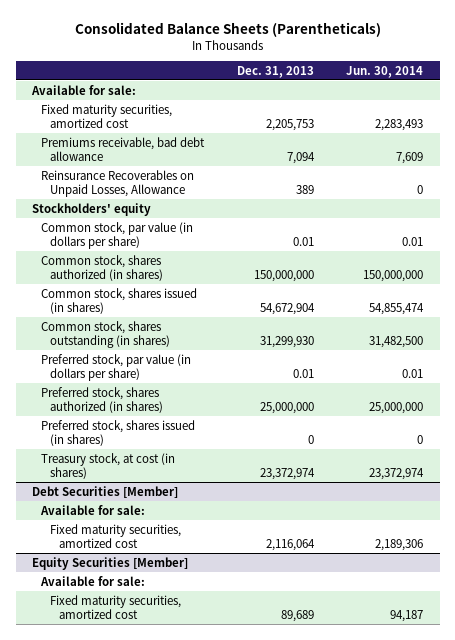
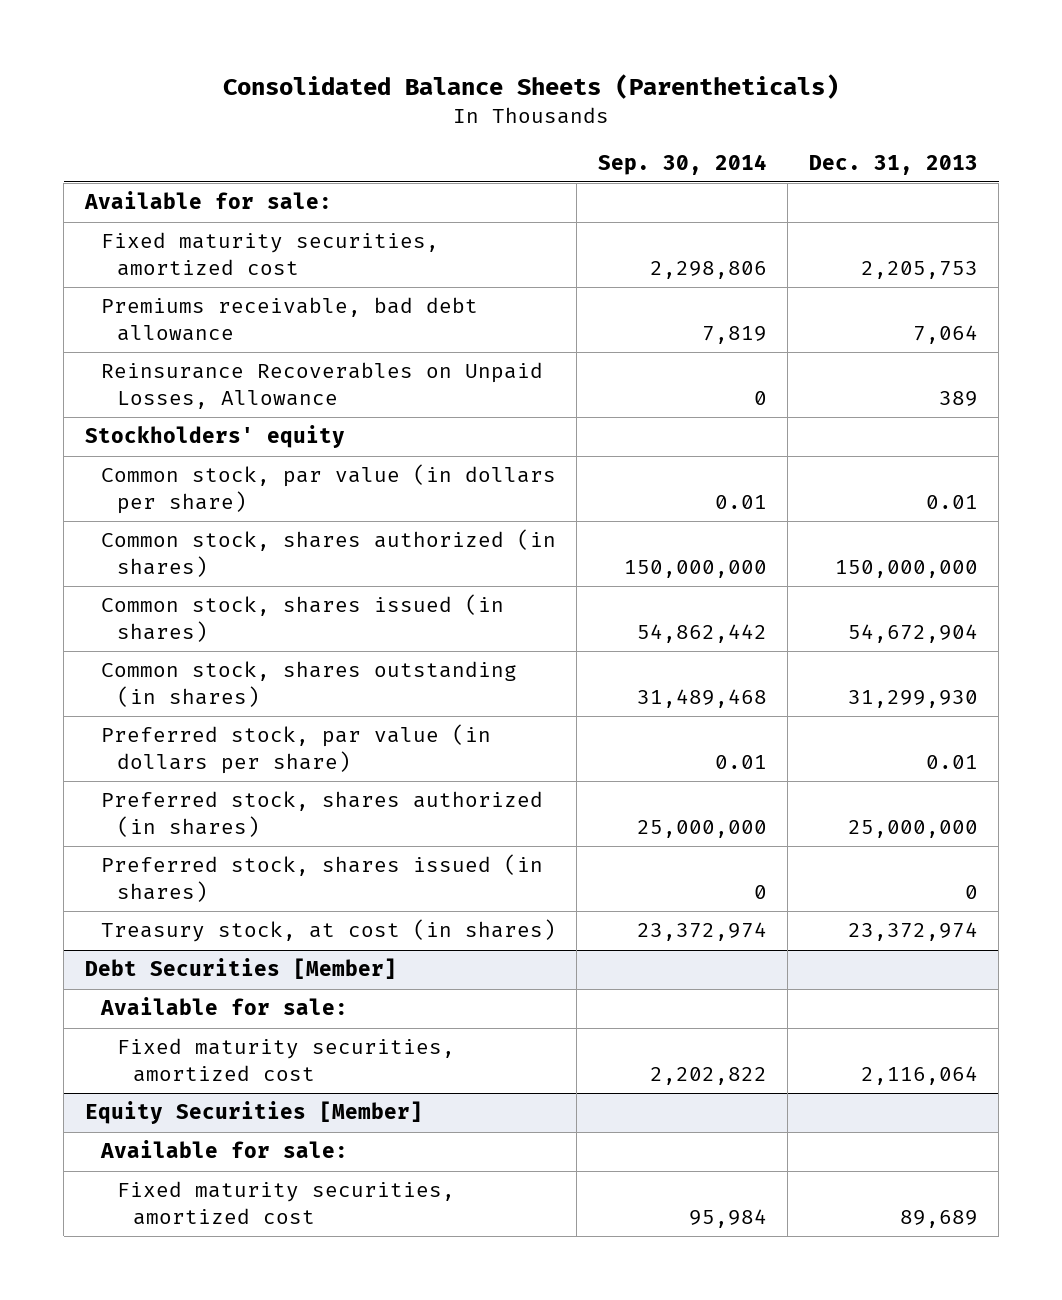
[346,65,424,78] Jun. 30, 2014 -> none
none -> [597,153,767,175] Sep. 30, 2014
[286,151,315,164] 7,094 -> [912,324,978,344] 7,064

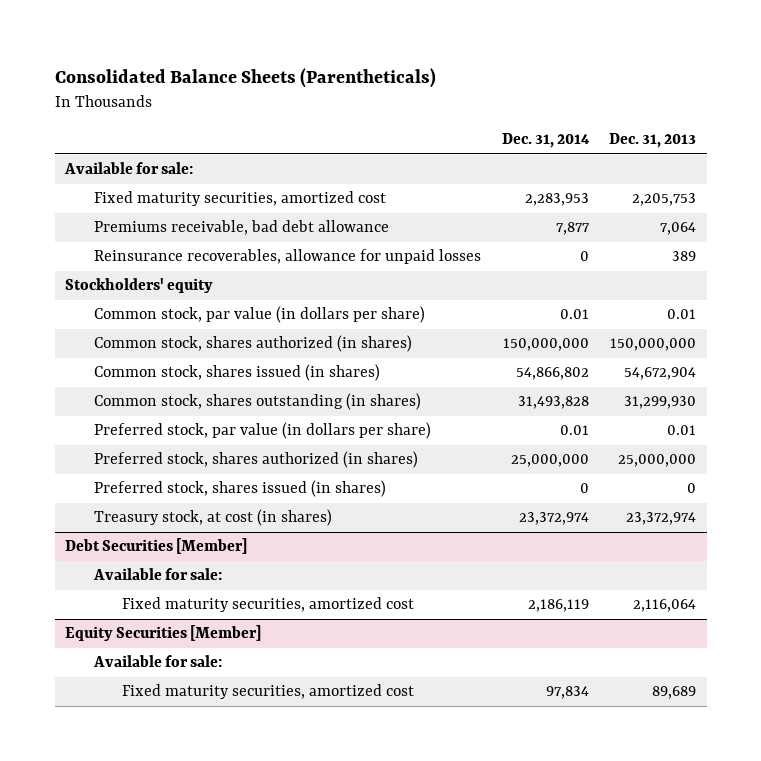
[597,153,767,175] Sep. 30, 2014 -> none
none -> [501,133,590,149] Dec. 31, 2014
[100,362,543,409] Reinsurance Recoverables on Unpaid Losses, Allowance -> [93,249,481,265] Reinsurance recoverables, allowance for unpaid losses

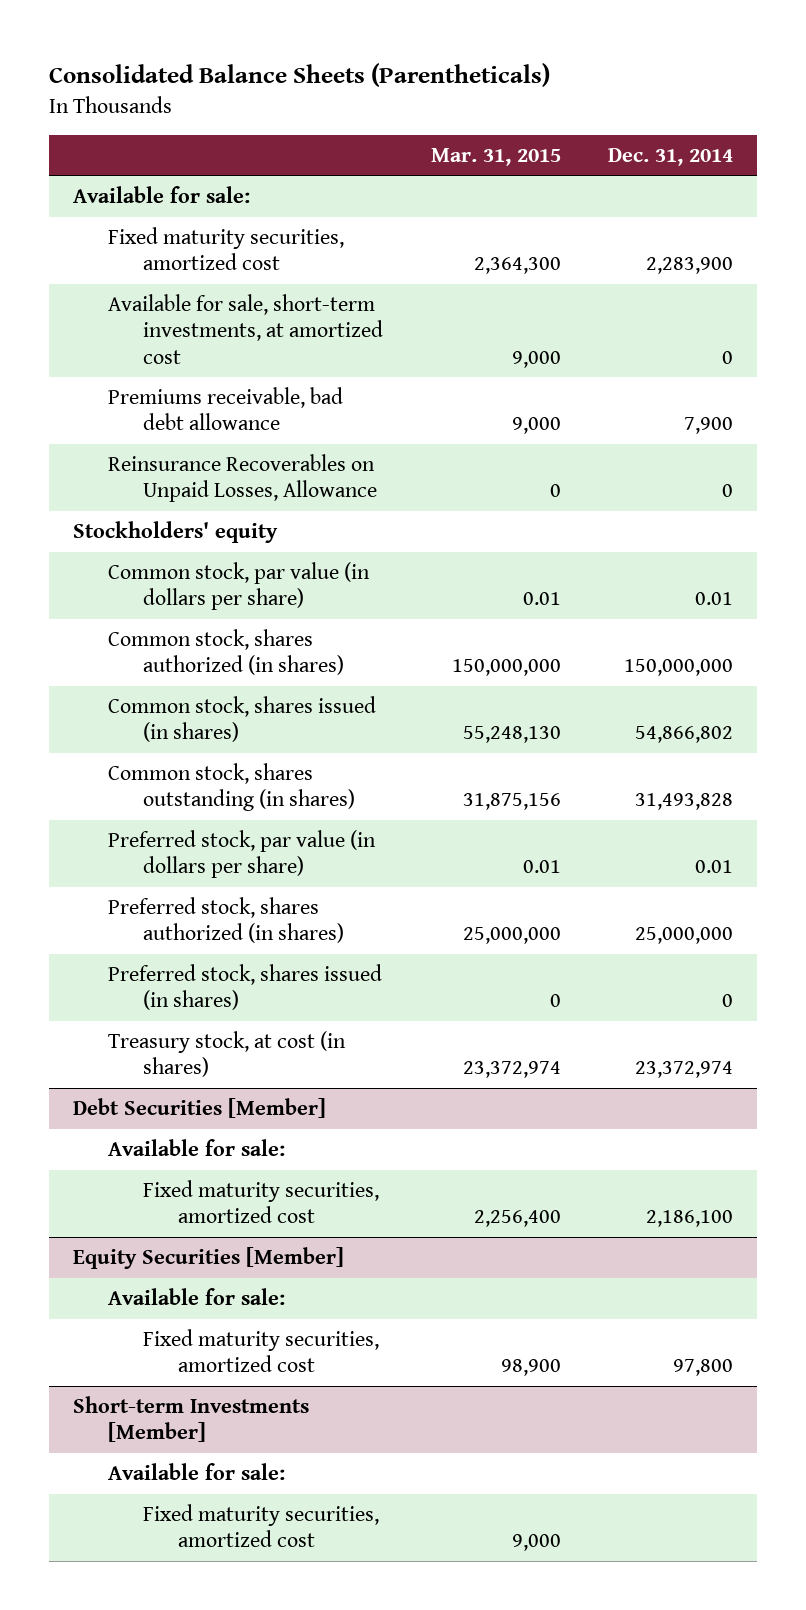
[609,133,697,149] Dec. 31, 2013 -> none
none -> [430,147,561,166] Mar. 31, 2015
[524,193,589,207] 2,283,953 -> [646,257,734,275] 2,283,900
none -> [107,294,383,364] Available for sale, short-term investments, at amortized cost
[555,222,590,236] 7,877 -> [684,417,734,435] 7,900
[93,249,481,265] Reinsurance recoverables, allowance for unpaid losses -> [107,454,377,503] Reinsurance Recoverables on Unpaid Losses, Allowance
[527,599,589,613] 2,186,119 -> [646,1210,734,1228] 2,186,100
[545,686,589,700] 97,834 -> [673,1359,734,1377] 97,800
none -> [73,1396,310,1443] Short-term Investments [Member]
none -> [107,1463,285,1481] Available for sale:
none -> [142,1504,379,1548] Fixed maturity securities, amortized cost

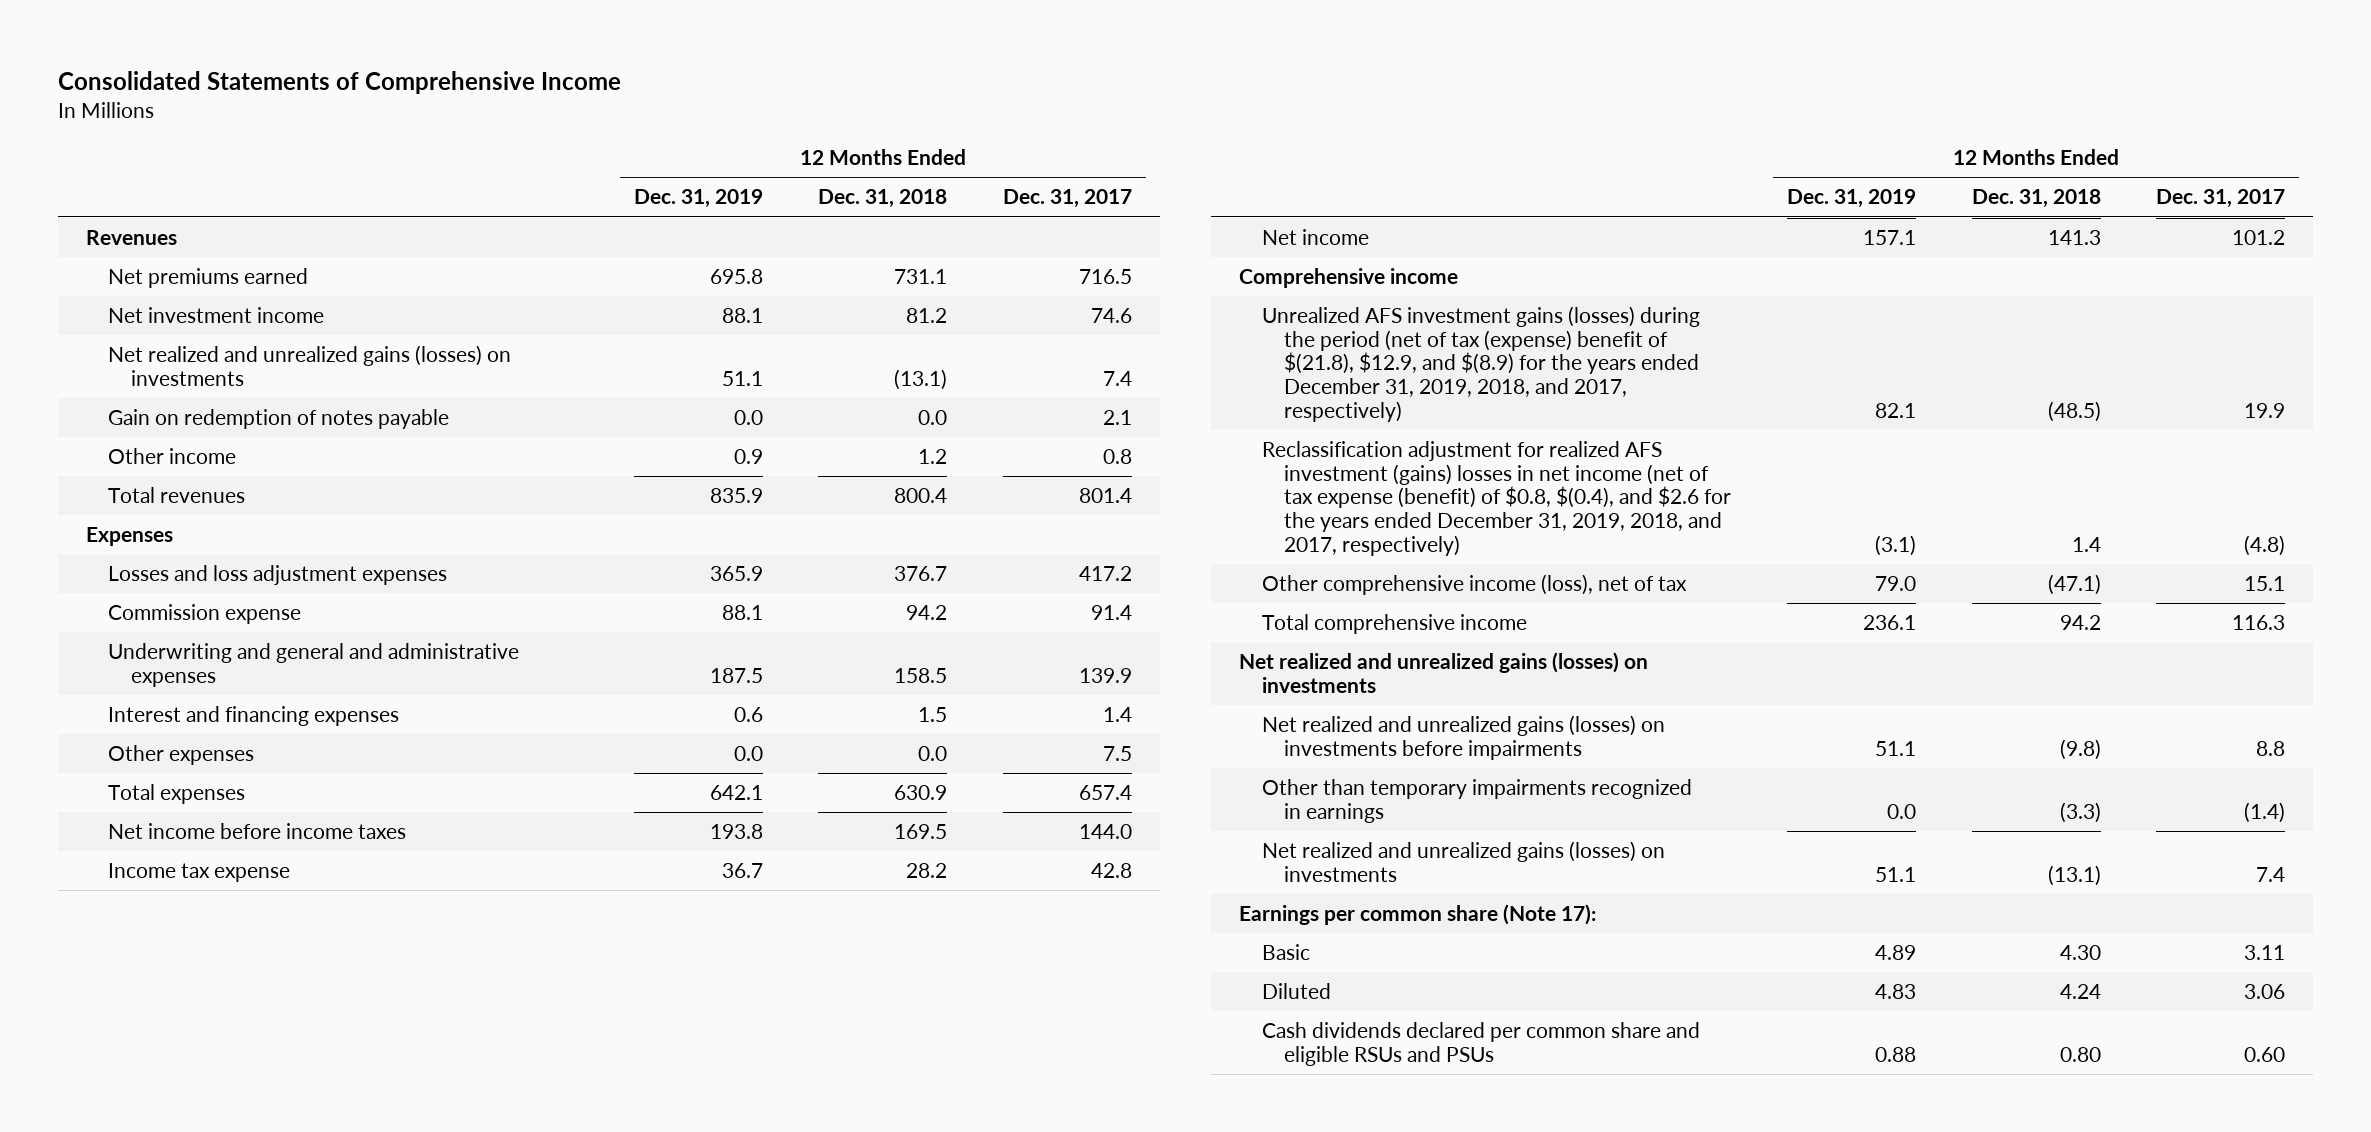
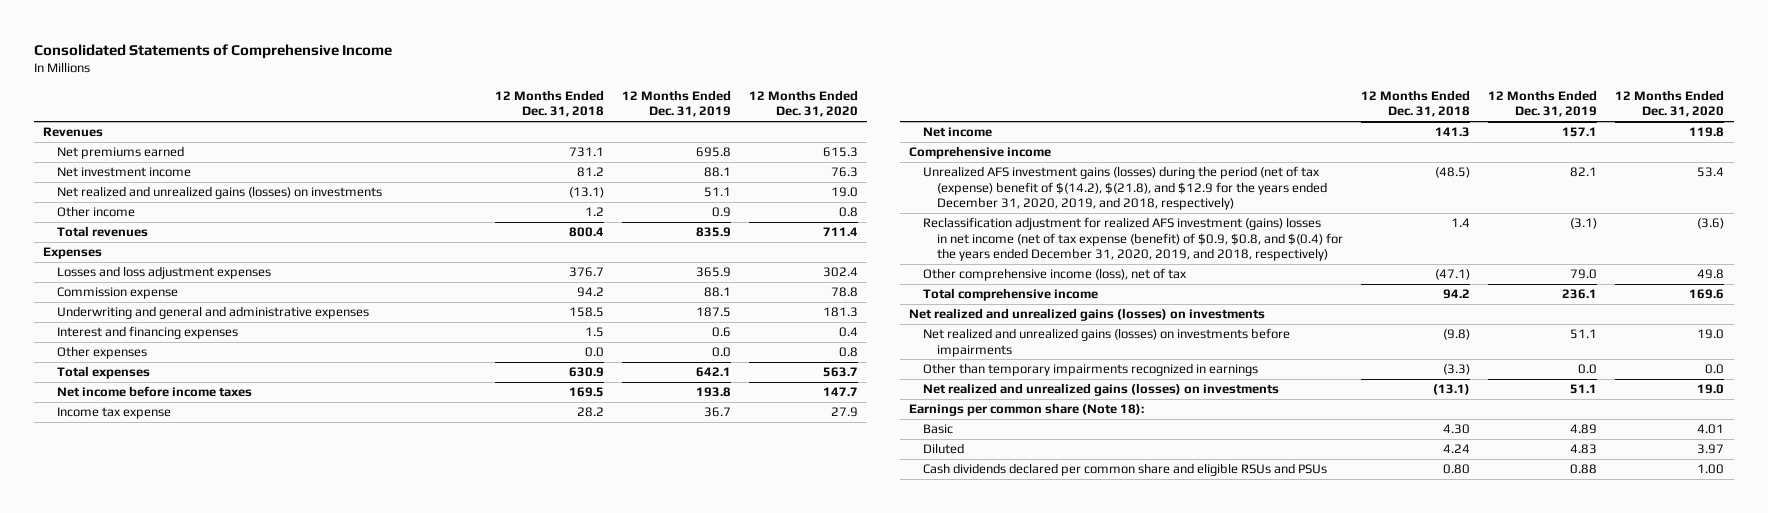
[1003,189,1133,209] Dec. 31, 2017 -> none
none -> [749,89,859,118] 12 Months Ended Dec. 31, 2020
[108,409,450,430] Gain on redemption of notes payable -> none
[1261,306,1700,422] Unrealized AFS investment gains (losses) during the period (net of tax (expense) benefit of $(21.8), $12.9, and $(8.9) for the years ended December 31, 2019, 2018, and 2017, respectively) -> [923,166,1327,211] Unrealized AFS investment gains (losses) during the period (net of tax (expense) benefit of $(14.2), $(21.8), and $12.9 for the years ended December 31, 2020, 2019, and 2018, respectively)
[1261,441,1732,556] Reclassification adjustment for realized AFS investment (gains) losses in net income (net of tax expense (benefit) of $0.8, $(0.4), and $2.6 for the years ended December 31, 2019, 2018, and 2017, respectively) -> [923,217,1343,262] Reclassification adjustment for realized AFS investment (gains) losses in net income (net of tax expense (benefit) of $0.9, $0.8, and $(0.4) for the years ended December 31, 2020, 2019, and 2018, respectively)
[1239,904,1597,926] Earnings per common share (Note 17): -> [909,403,1145,417] Earnings per common share (Note 18):

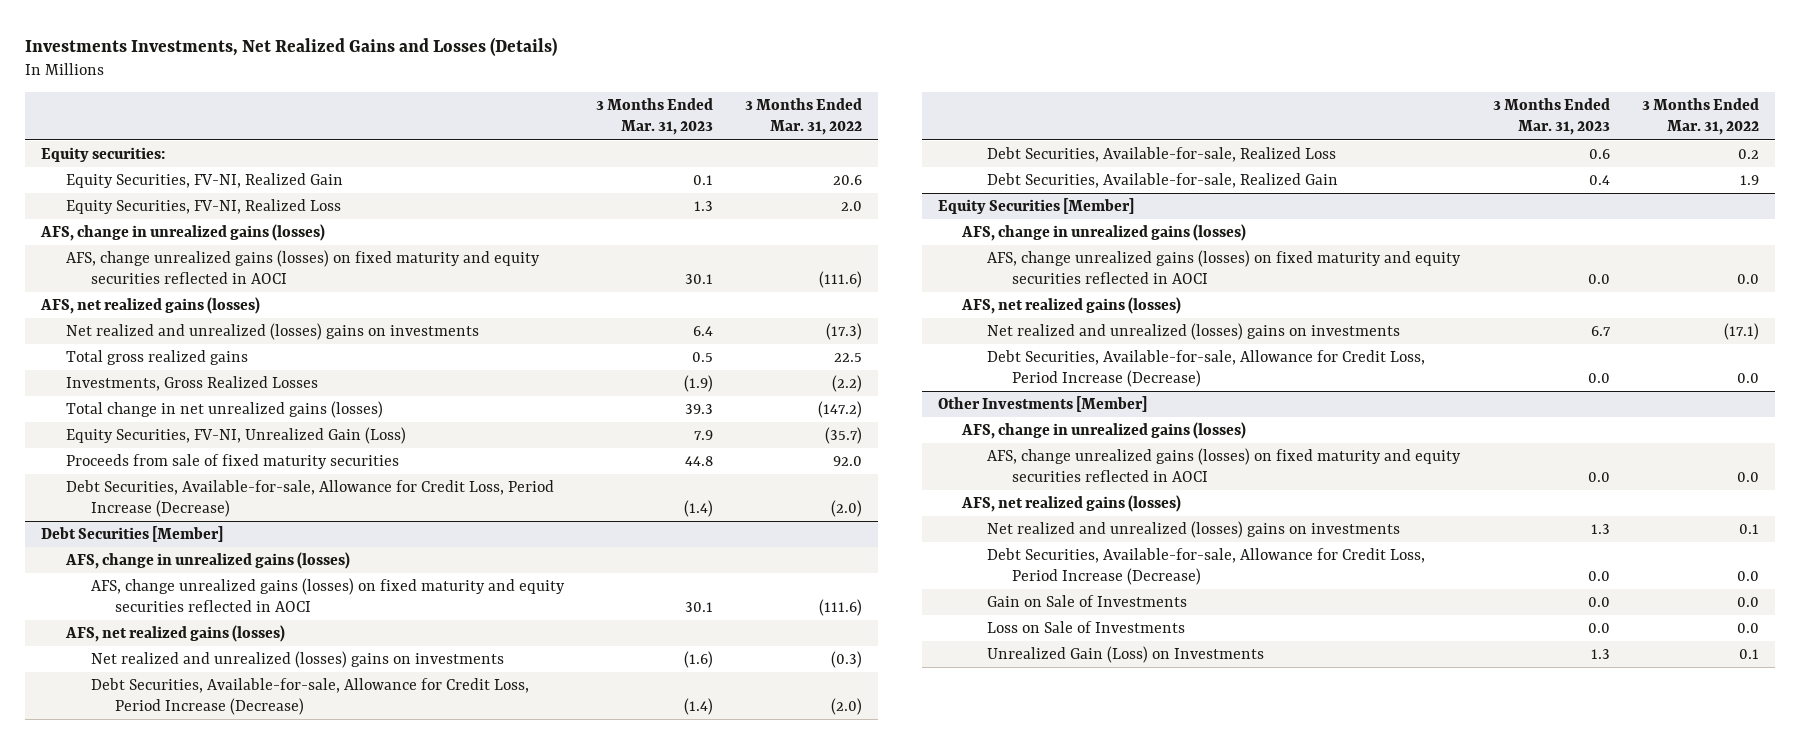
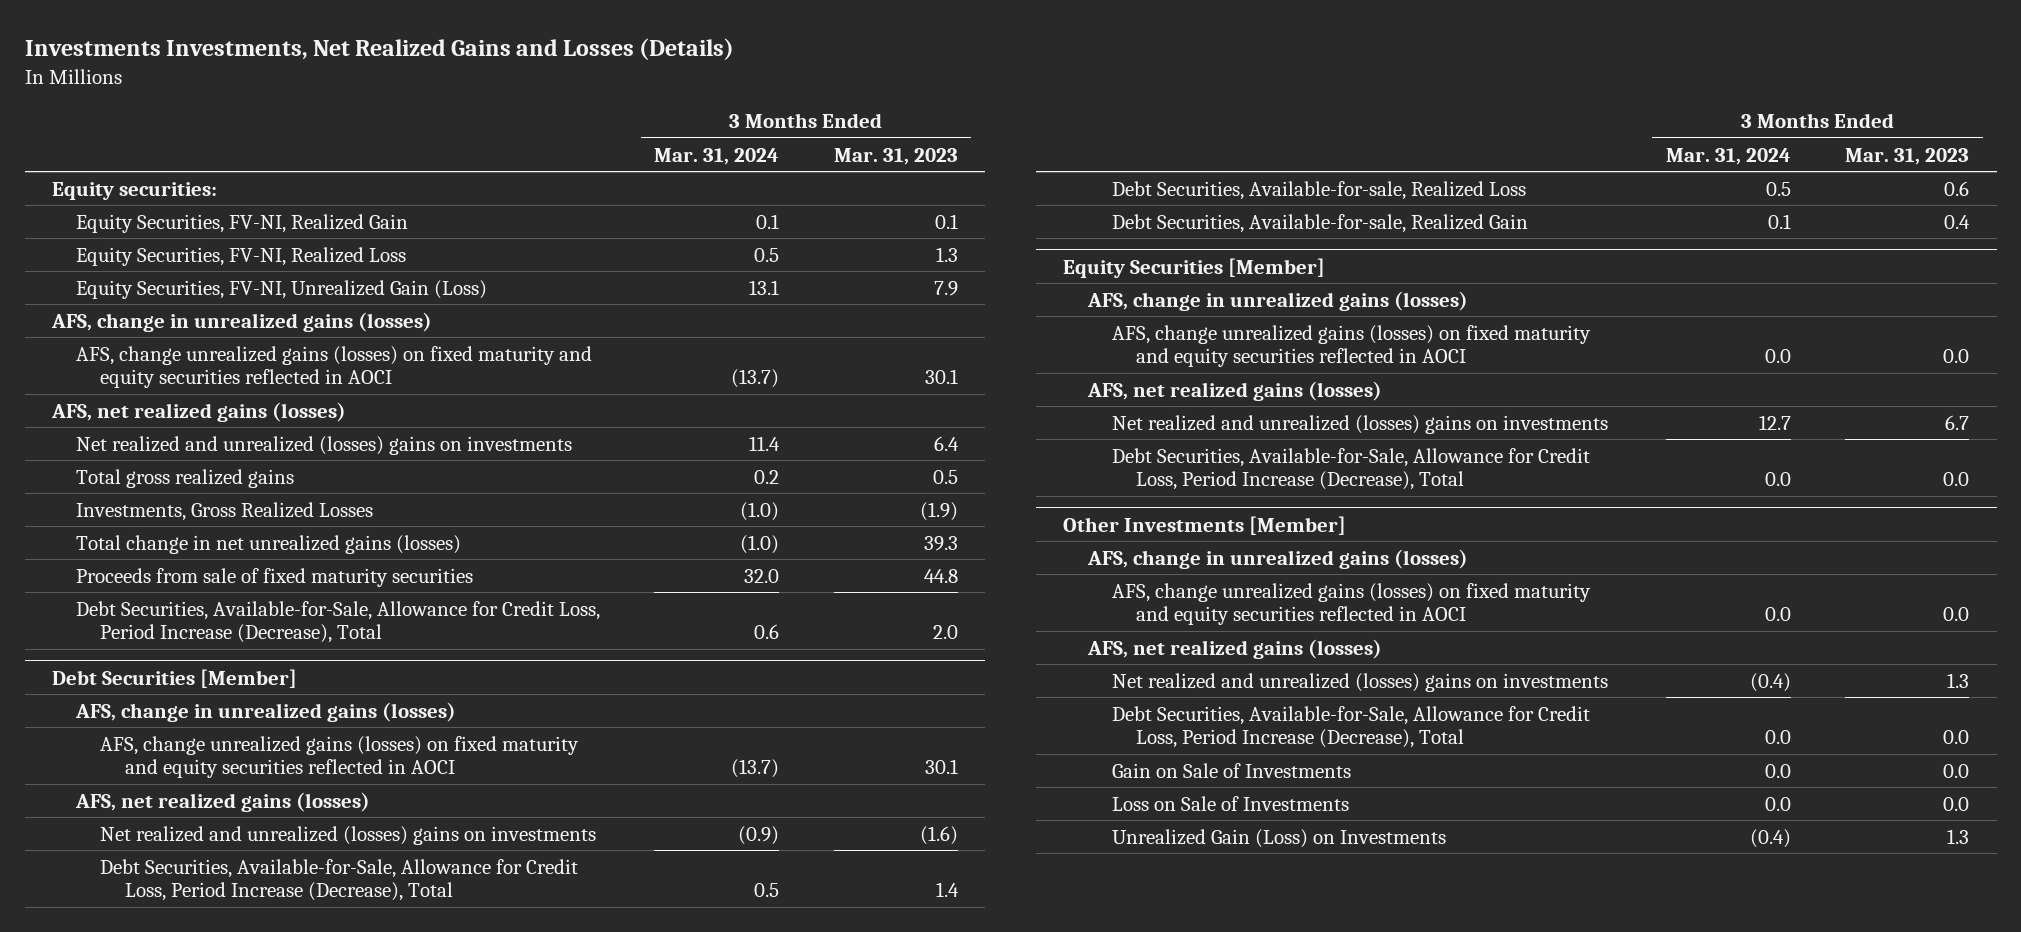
[745,98,863,136] 3 Months Ended Mar. 31, 2022 -> none
none -> [654,147,780,165] Mar. 31, 2024
[65,427,406,445] Equity Securities, FV-NI, Unrealized Gain (Loss) -> [76,279,488,299] Equity Securities, FV-NI, Unrealized Gain (Loss)
[65,480,554,518] Debt Securities, Available-for-sale, Allowance for Credit Loss, Period Increase (Decrease) -> [76,600,601,644] Debt Securities, Available-for-Sale, Allowance for Credit Loss, Period Increase (Decrease), Total
[683,500,713,518] (1.4) -> [932,625,958,640] 2.0
[90,678,529,716] Debt Securities, Available-for-sale, Allowance for Credit Loss, Period Increase (Decrease) -> [100,858,579,902] Debt Securities, Available-for-Sale, Allowance for Credit Loss, Period Increase (Decrease), Total
[683,698,713,716] (1.4) -> [935,882,959,898] 1.4
[987,350,1426,388] Debt Securities, Available-for-sale, Allowance for Credit Loss, Period Increase (Decrease) -> [1111,447,1590,491] Debt Securities, Available-for-Sale, Allowance for Credit Loss, Period Increase (Decrease), Total
[987,548,1426,586] Debt Securities, Available-for-sale, Allowance for Credit Loss, Period Increase (Decrease) -> [1111,705,1590,749] Debt Securities, Available-for-Sale, Allowance for Credit Loss, Period Increase (Decrease), Total

